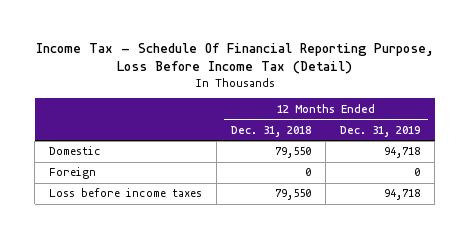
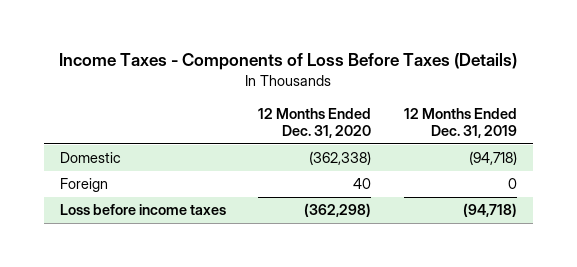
[35,42,434,74] Income Tax - Schedule Of Financial Reporting Purpose, Loss Before Income Tax (Detail) -> [59,53,518,71] Income Taxes - Components of Loss Before Taxes (Details)
[231,125,312,137] Dec. 31, 2018 -> none
none -> [258,108,372,139] 12 Months Ended Dec. 31, 2020
[384,147,421,159] 94,718 -> [469,151,518,166] (94,718)
[384,189,421,201] 94,718 -> [463,203,518,218] (94,718)

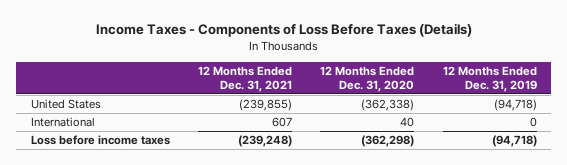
none -> [197,65,292,93] 12 Months Ended Dec. 31, 2021
[59,152,121,164] Domestic -> [30,98,101,109] United States
[59,178,108,193] Foreign -> [30,116,95,127] International

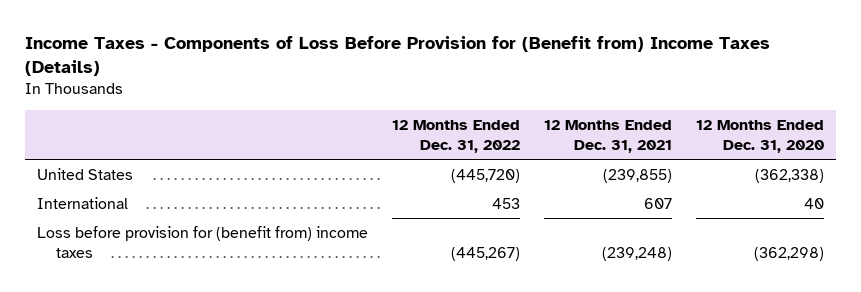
[95,23,472,38] Income Taxes - Components of Loss Before Taxes (Details) -> [24,36,770,77] Income Taxes - Components of Loss Before Provision for (Benefit from) Income Taxes (Details)
[442,65,537,93] 12 Months Ended Dec. 31, 2019 -> none
none -> [392,119,521,153] 12 Months Ended Dec. 31, 2022
[30,134,170,145] Loss before income taxes -> [36,225,368,259] Loss before provision for (benefit from) income taxes

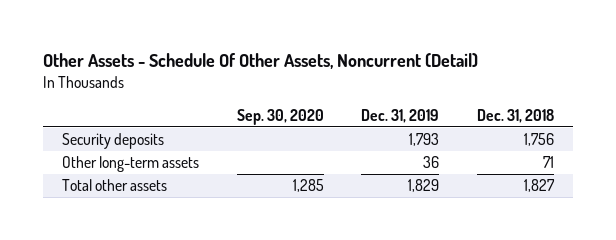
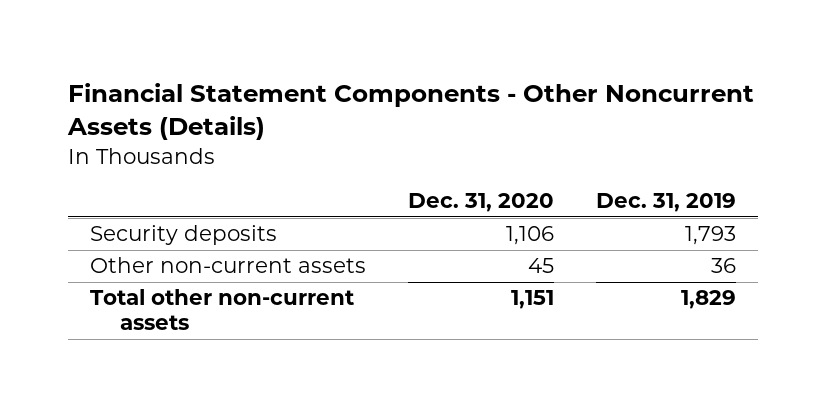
[42,52,478,69] Other Assets - Schedule Of Other Assets, Noncurrent (Detail) -> [67,82,755,140] Financial Statement Components - Other Noncurrent Assets (Details)
[236,108,324,125] Sep. 30, 2020 -> none
[477,108,555,123] Dec. 31, 2018 -> none
none -> [408,193,555,213] Dec. 31, 2020
[61,156,199,173] Other long-term assets -> [89,257,366,274] Other non-current assets
[61,179,167,192] Total other assets -> [89,289,354,331] Total other non-current assets

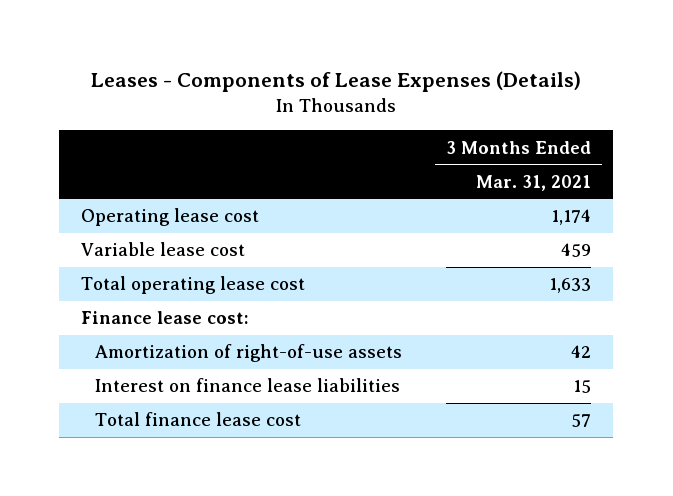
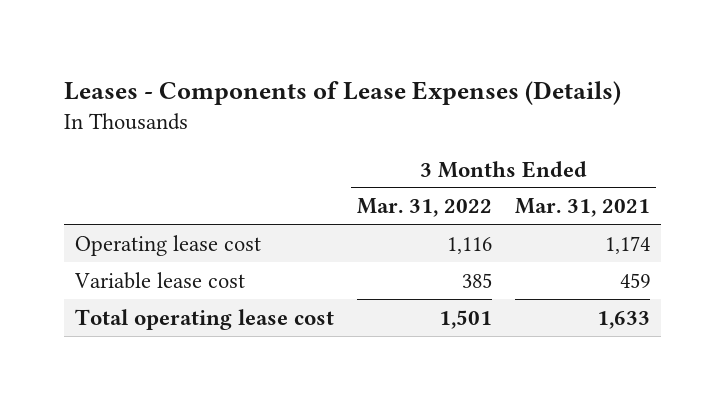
none -> [357,198,493,218] Mar. 31, 2022
[81,311,250,325] Finance lease cost: -> none
[95,344,403,363] Amortization of right-of-use assets -> none
[95,378,401,393] Interest on finance lease liabilities -> none
[95,412,302,427] Total finance lease cost -> none

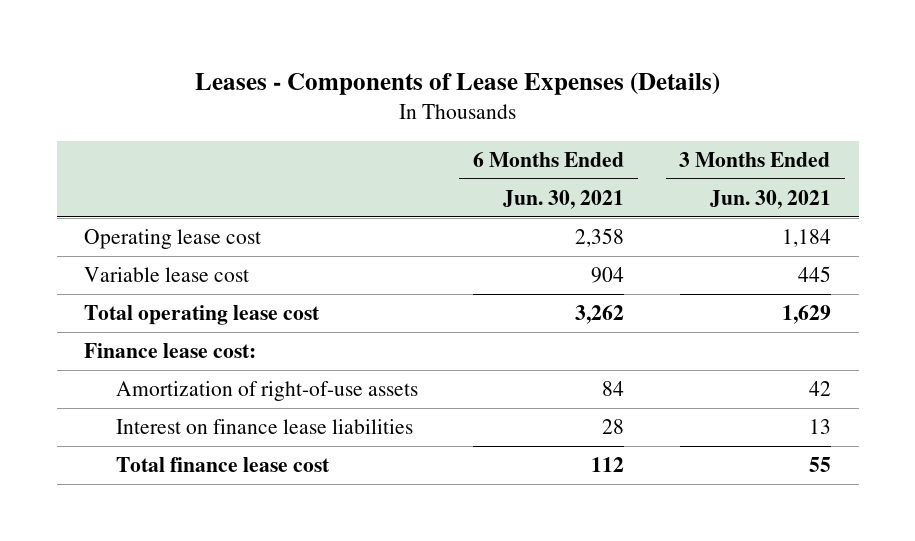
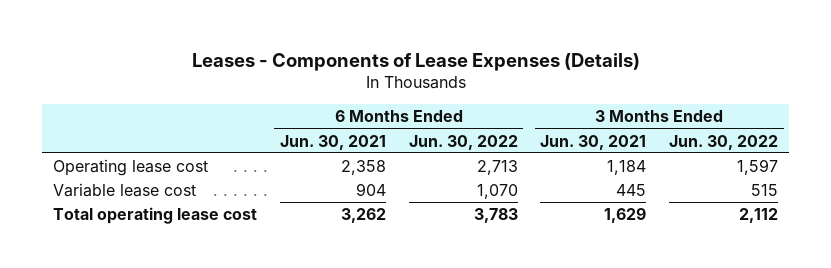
none -> [408,134,518,150] Jun. 30, 2022
none -> [669,134,779,150] Jun. 30, 2022
[84,343,257,359] Finance lease cost: -> none
[115,381,418,402] Amortization of right-of-use assets -> none
[115,419,413,435] Interest on finance lease liabilities -> none
[115,457,330,473] Total finance lease cost -> none

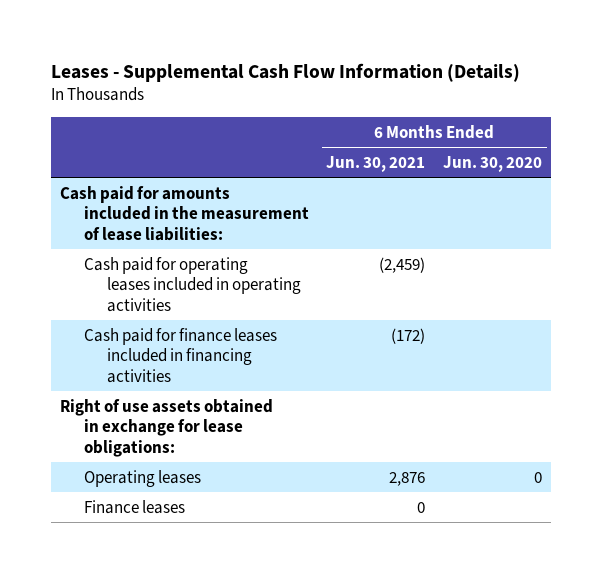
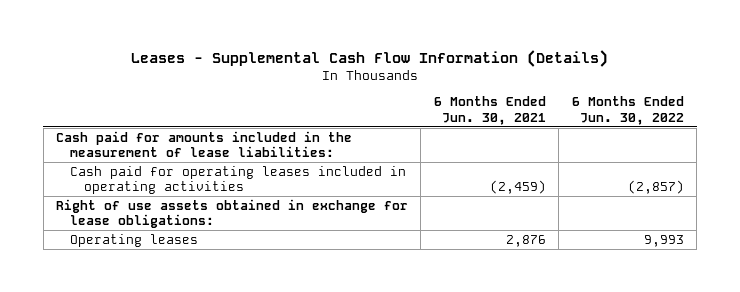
[443,155,543,172] Jun. 30, 2020 -> none
none -> [571,96,684,125] 6 Months Ended Jun. 30, 2022
[83,327,277,383] Cash paid for finance leases included in financing activities -> none
[83,499,185,514] Finance leases -> none

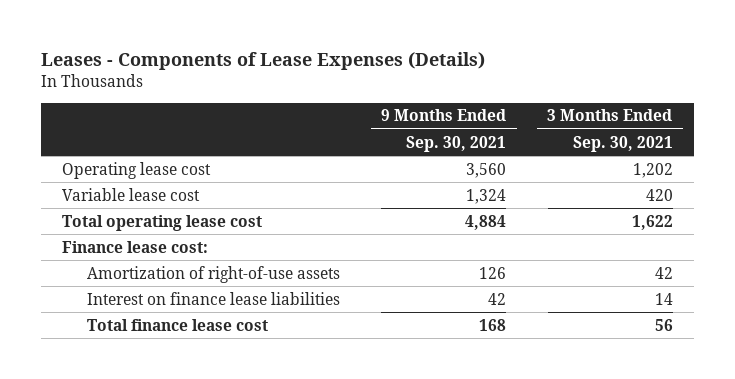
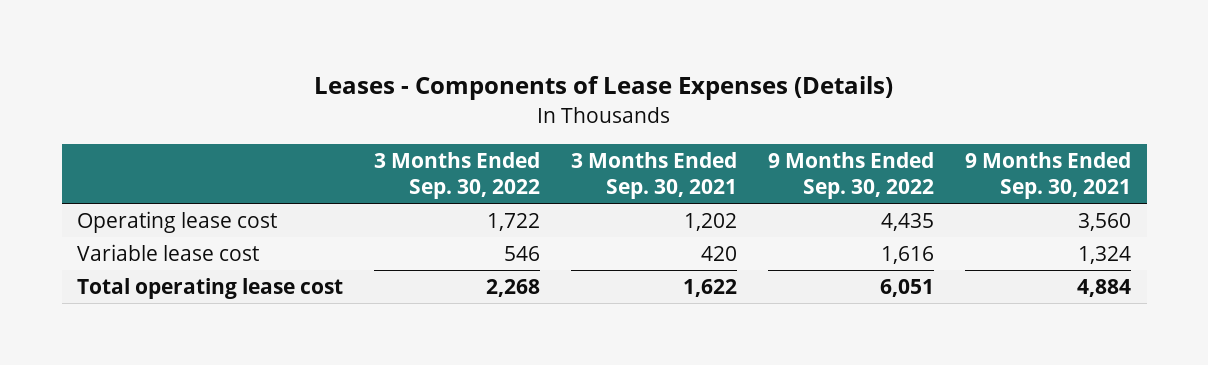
none -> [374,151,541,200] 3 Months Ended Sep. 30, 2022
none -> [768,151,935,200] 9 Months Ended Sep. 30, 2022
[61,240,208,253] Finance lease cost: -> none
[86,265,340,283] Amortization of right-of-use assets -> none
[86,291,340,305] Interest on finance lease liabilities -> none
[86,318,268,331] Total finance lease cost -> none

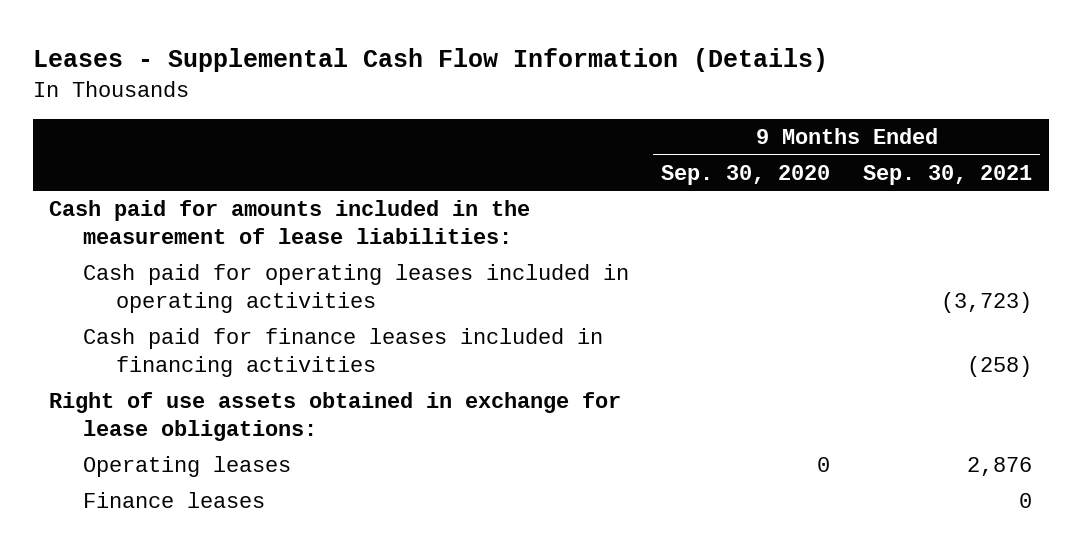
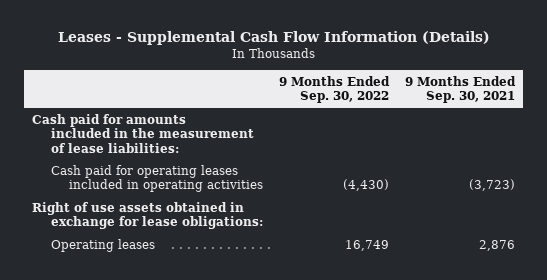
[661,164,831,185] Sep. 30, 2020 -> none
none -> [279,75,391,104] 9 Months Ended Sep. 30, 2022
[82,328,603,378] Cash paid for finance leases included in financing activities -> none
[82,492,265,509] Finance leases -> none

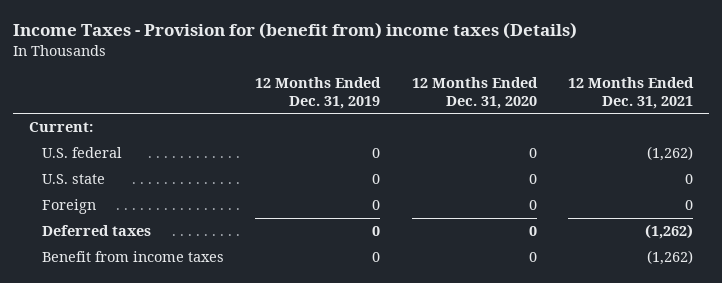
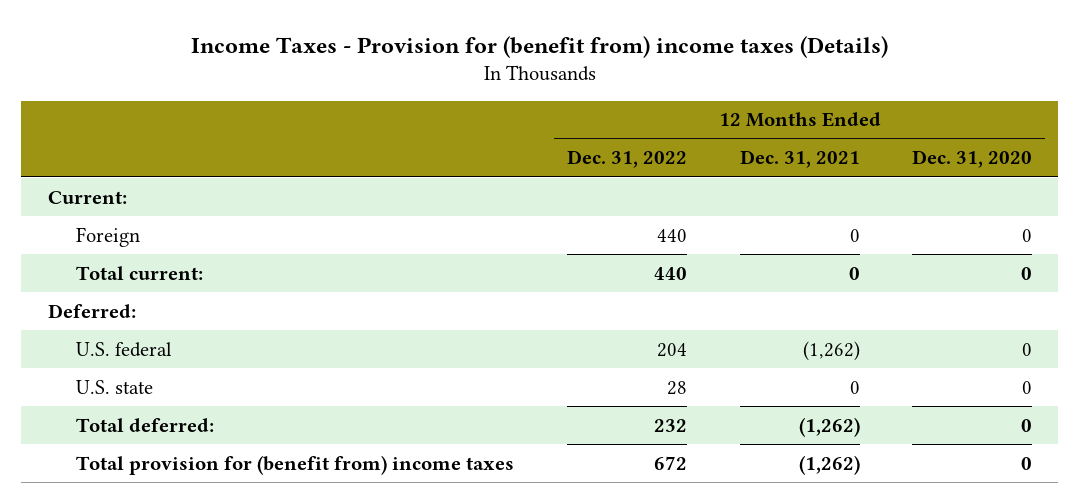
[255,77,382,109] 12 Months Ended Dec. 31, 2019 -> none
none -> [566,150,687,169] Dec. 31, 2022
[42,199,97,215] Foreign -> [76,226,141,247] Foreign
none -> [76,265,204,280] Total current:
none -> [47,303,136,318] Deferred:
[42,225,152,237] Deferred taxes -> [76,417,215,432] Total deferred:
[42,251,225,263] Benefit from income taxes -> [76,454,515,475] Total provision for (benefit from) income taxes

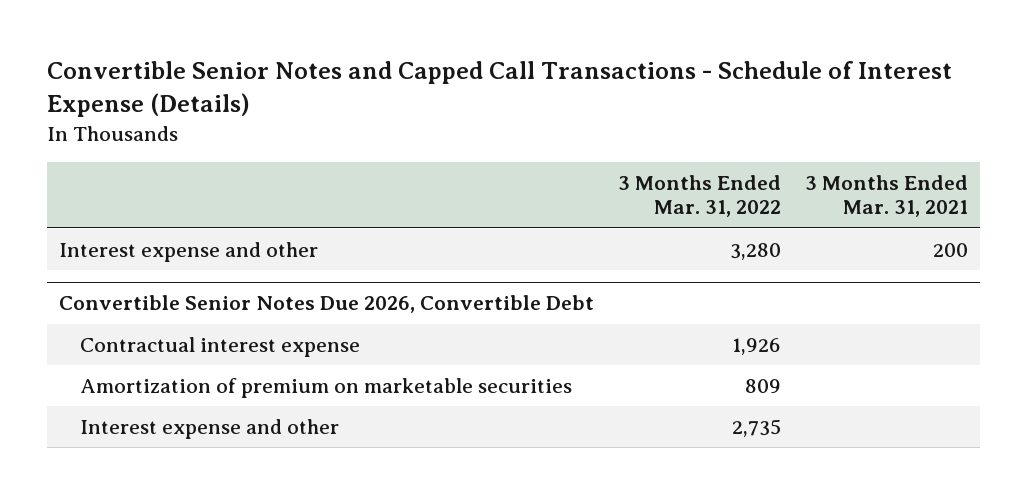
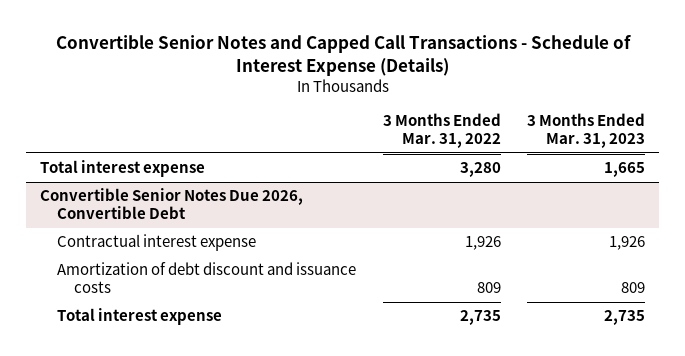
[804,174,968,218] 3 Months Ended Mar. 31, 2021 -> none
none -> [527,113,646,149] 3 Months Ended Mar. 31, 2023
[58,241,318,262] Interest expense and other -> [39,160,205,178] Total interest expense
[80,377,573,398] Amortization of premium on marketable securities -> [56,262,356,294] Amortization of debt discount and issuance costs
[80,418,340,439] Interest expense and other -> [56,308,222,326] Total interest expense

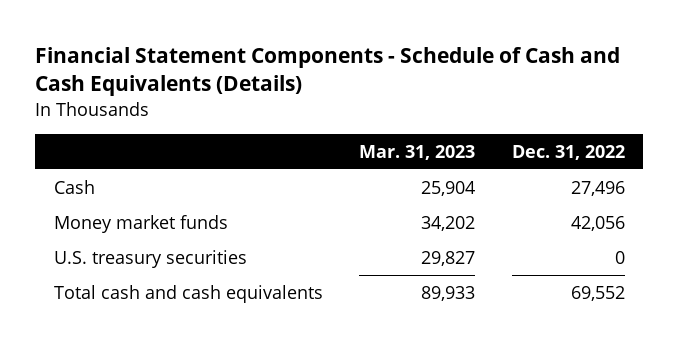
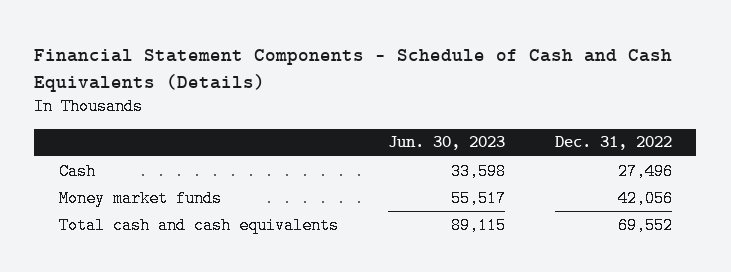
[359,144,476,160] Mar. 31, 2023 -> none
none -> [387,136,505,151] Jun. 30, 2023
[53,249,247,268] U.S. treasury securities -> none

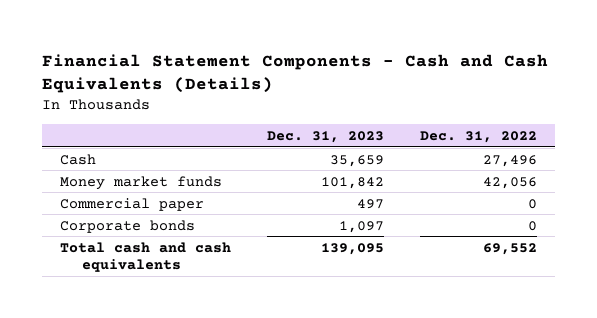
[34,49,673,93] Financial Statement Components - Schedule of Cash and Cash Equivalents (Details) -> [42,53,549,93] Financial Statement Components - Cash and Cash Equivalents (Details)
[387,136,505,151] Jun. 30, 2023 -> none
none -> [267,130,385,143] Dec. 31, 2023
none -> [60,197,205,211] Commercial paper
none -> [60,219,196,233] Corporate bonds

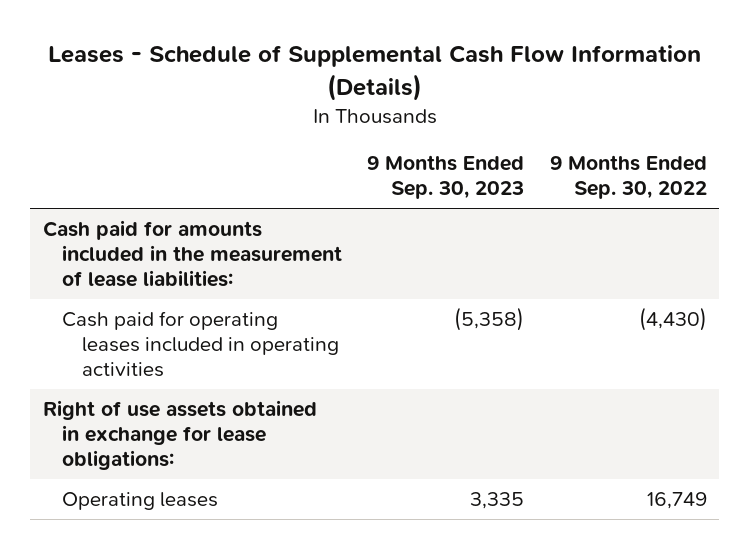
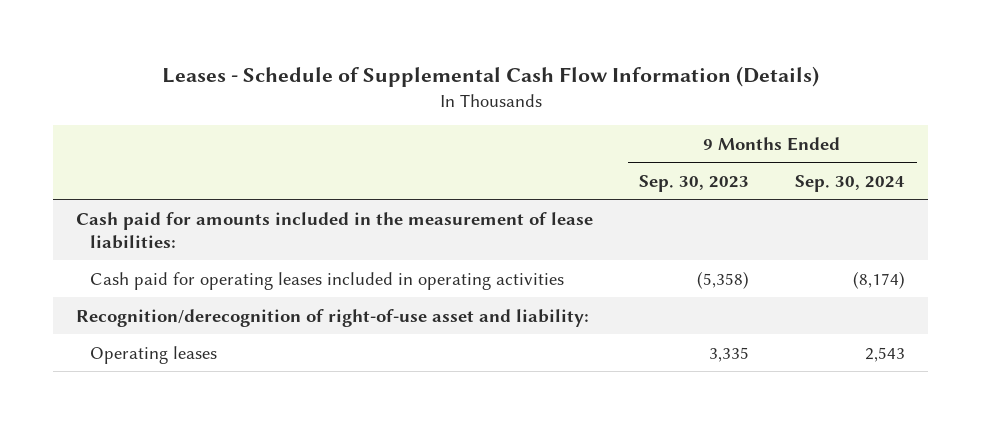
[549,155,707,200] 9 Months Ended Sep. 30, 2022 -> none
none -> [795,174,906,192] Sep. 30, 2024
[42,400,317,470] Right of use assets obtained in exchange for lease obligations: -> [75,308,589,327] Recognition/derecognition of right-of-use asset and liability:

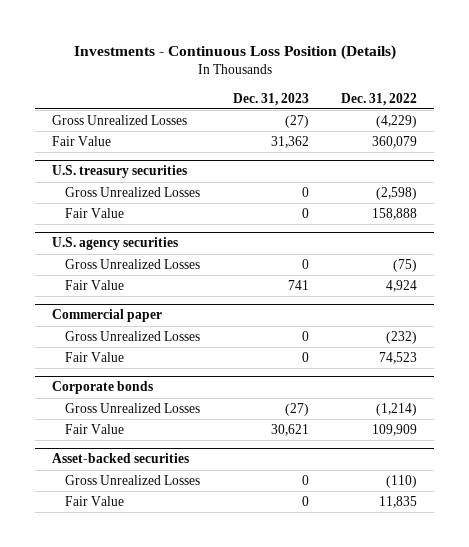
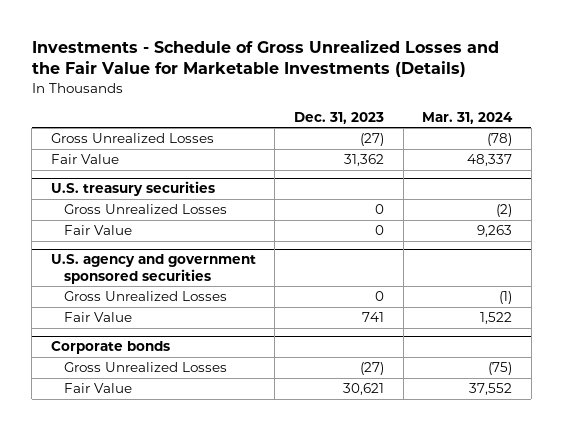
[73,45,396,61] Investments - Continuous Loss Position (Details) -> [31,40,499,78] Investments - Schedule of Gross Unrealized Losses and the Fair Value for Marketable Investments (Details)
[341,92,418,106] Dec. 31, 2022 -> none
none -> [422,111,514,124] Mar. 31, 2024
[51,237,178,251] U.S. agency securities -> [50,254,256,284] U.S. agency and government sponsored securities
[51,309,162,323] Commercial paper -> none
[64,330,200,341] Gross Unrealized Losses -> none
[64,351,124,362] Fair Value -> none
[51,453,189,464] Asset-backed securities -> none
[64,474,200,485] Gross Unrealized Losses -> none
[64,495,124,506] Fair Value -> none

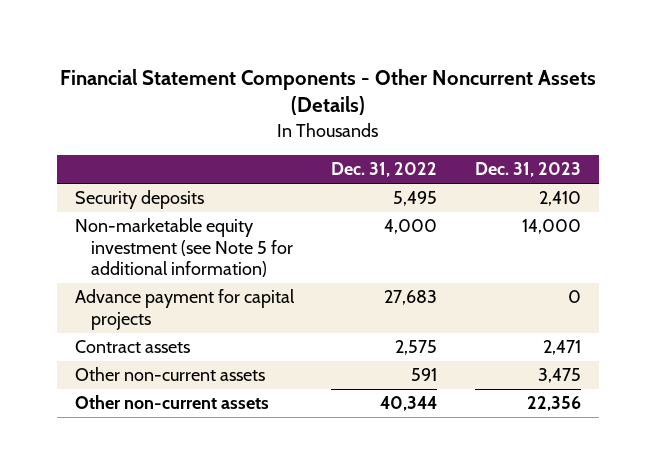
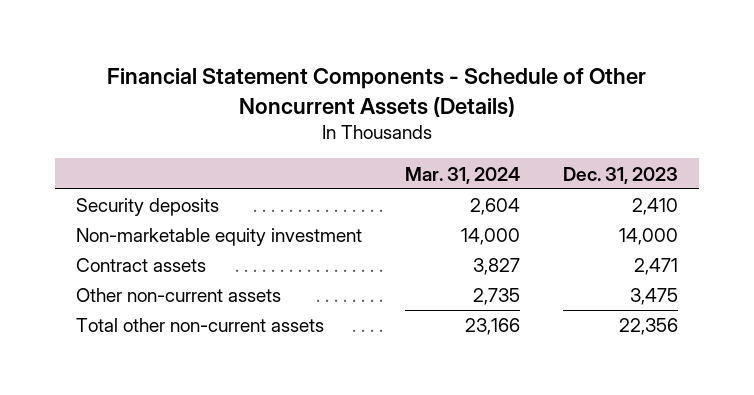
[59,68,596,116] Financial Statement Components - Other Noncurrent Assets (Details) -> [106,68,646,117] Financial Statement Components - Schedule of Other Noncurrent Assets (Details)
[331,162,438,178] Dec. 31, 2022 -> none
none -> [404,166,520,184] Mar. 31, 2024
[75,289,296,330] Advance payment for capital projects -> none
[75,218,293,278] Non-marketable equity investment (see Note 5 for additional information) -> [76,228,363,247] Non-marketable equity investment
[75,395,270,410] Other non-current assets -> [76,318,325,333] Total other non-current assets

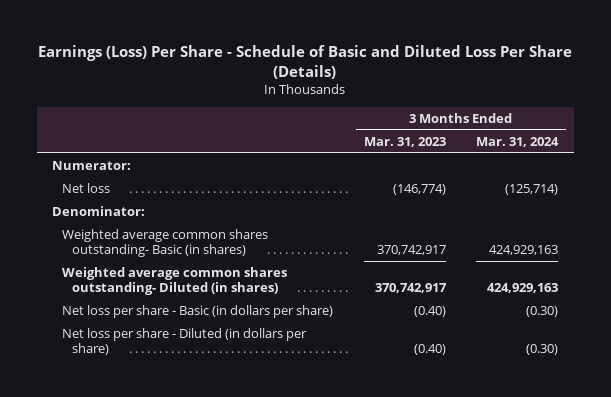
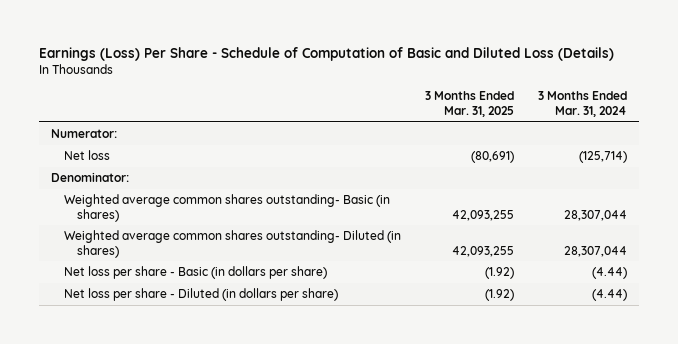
[38,44,573,79] Earnings (Loss) Per Share - Schedule of Basic and Diluted Loss Per Share (Details) -> [39,46,615,61] Earnings (Loss) Per Share - Schedule of Computation of Basic and Diluted Loss (Details)
[363,136,446,147] Mar. 31, 2023 -> none
none -> [424,91,514,117] 3 Months Ended Mar. 31, 2025
[489,244,559,255] 424,929,163 -> [563,209,627,221] 28,307,044
[487,282,559,293] 424,929,163 -> [563,245,627,257] 28,307,044
[526,306,559,318] (0.30) -> [591,267,627,280] (4.44)
[526,343,559,355] (0.30) -> [591,289,627,302] (4.44)

